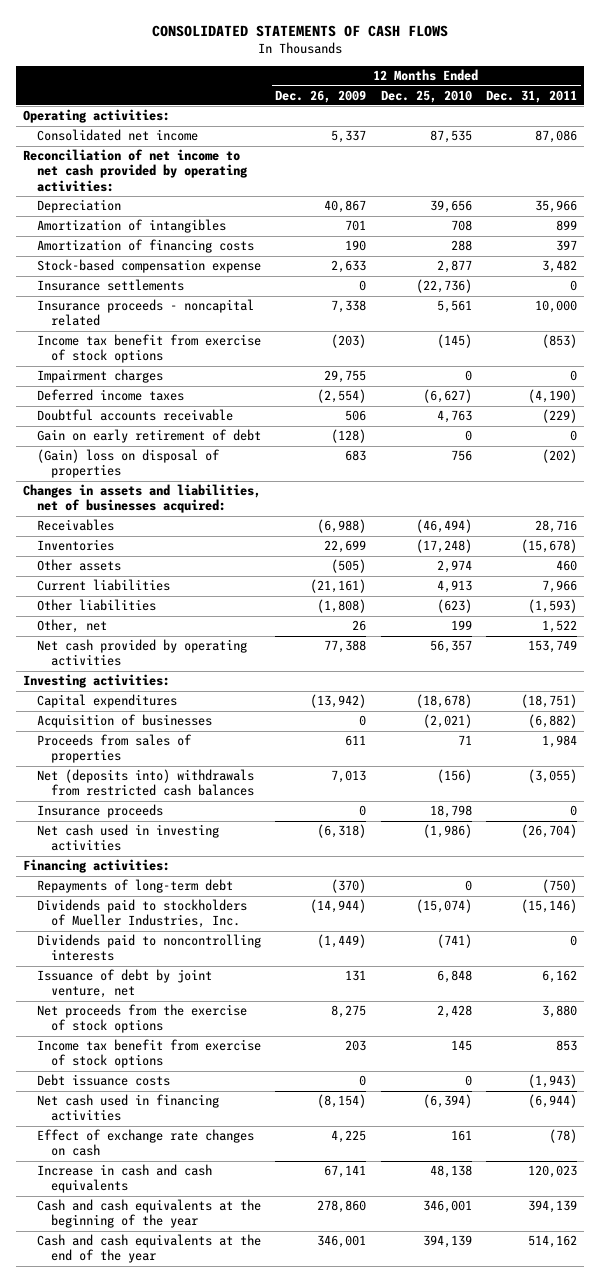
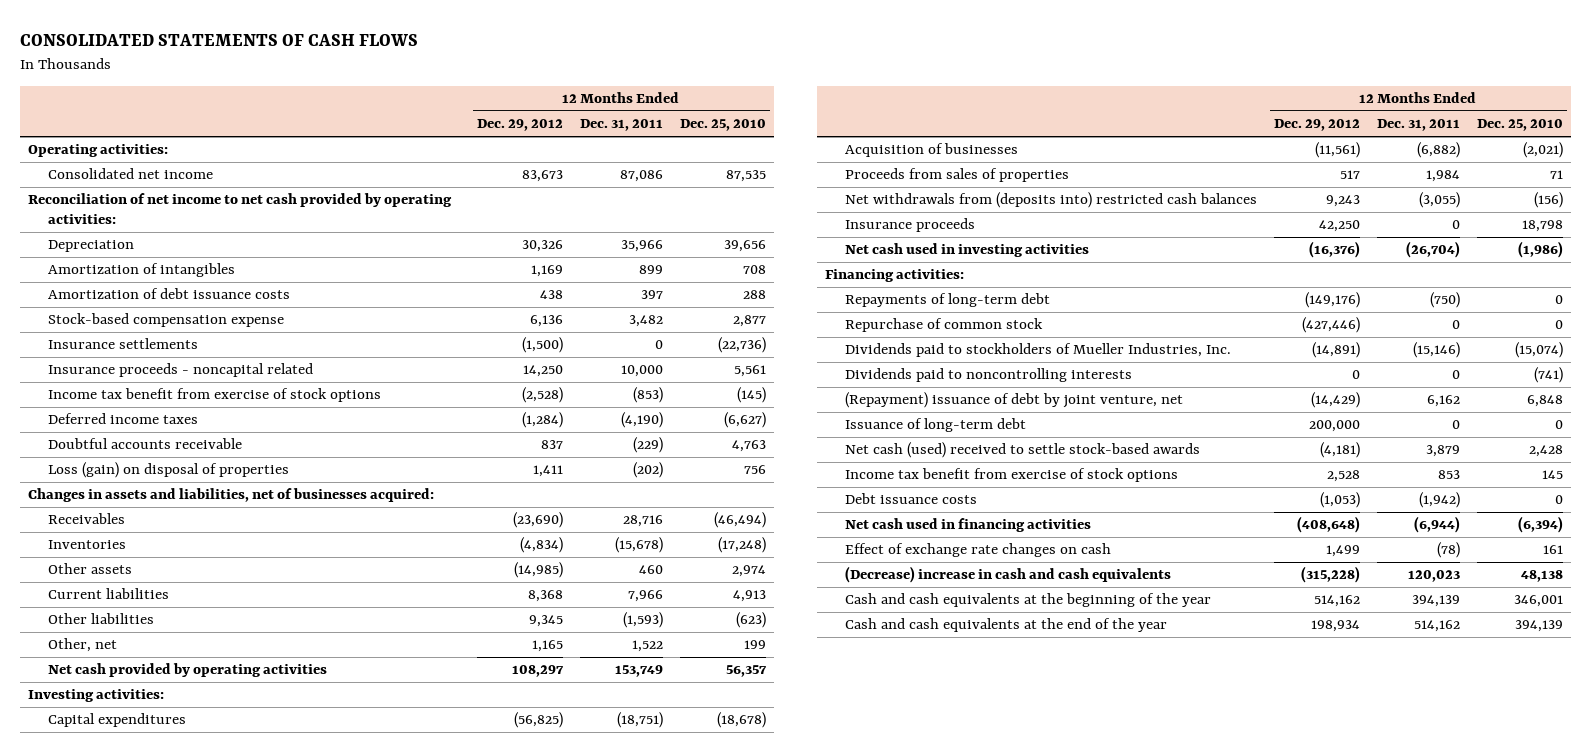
[275,89,367,103] Dec. 26, 2009 -> none
none -> [477,119,564,132] Dec. 29, 2012
[36,239,254,254] Amortization of financing costs -> [48,288,291,300] Amortization of debt issuance costs
[36,369,163,384] Impairment charges -> none
[36,429,261,444] Gain on early retirement of debt -> none
[36,449,220,479] (Gain) loss on disposal of properties -> [48,462,290,479] Loss (gain) on disposal of properties
[36,769,254,797] Net (deposits into) withdrawals from restricted cash balances -> [845,192,1258,209] Net withdrawals from (deposits into) restricted cash balances
none -> [845,318,1044,333] Repurchase of common stock
[36,1004,247,1034] Net proceeds from the exercise of stock options -> none
[36,969,212,999] Issuance of debt by joint venture, net -> [845,392,1184,409] (Repayment) issuance of debt by joint venture, net
none -> [845,418,1027,433] Issuance of long-term debt
none -> [845,442,1201,459] Net cash (used) received to settle stock-based awards
[528,1074,578,1089] (1,943) -> [1418,492,1460,509] (1,942)
[36,1164,212,1194] Increase in cash and cash equivalents -> [845,566,1172,584] (Decrease) increase in cash and cash equivalents

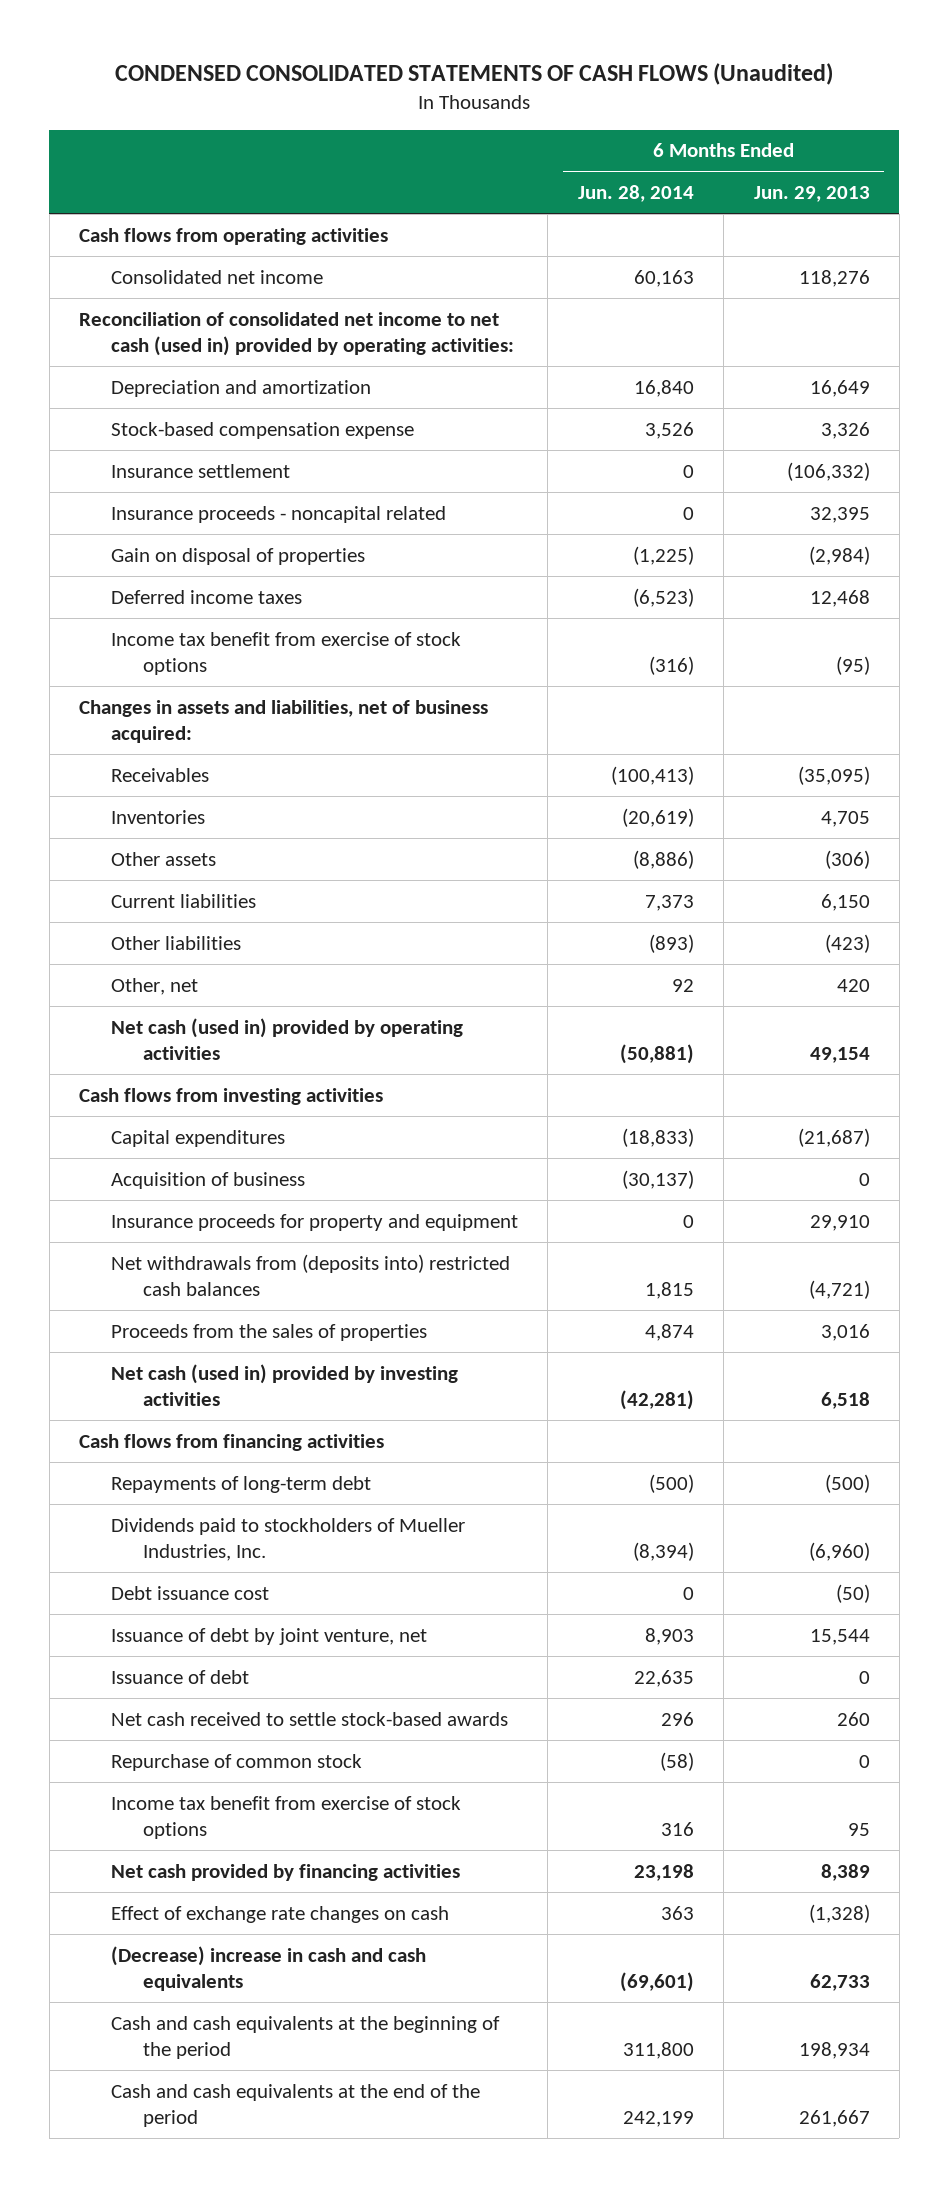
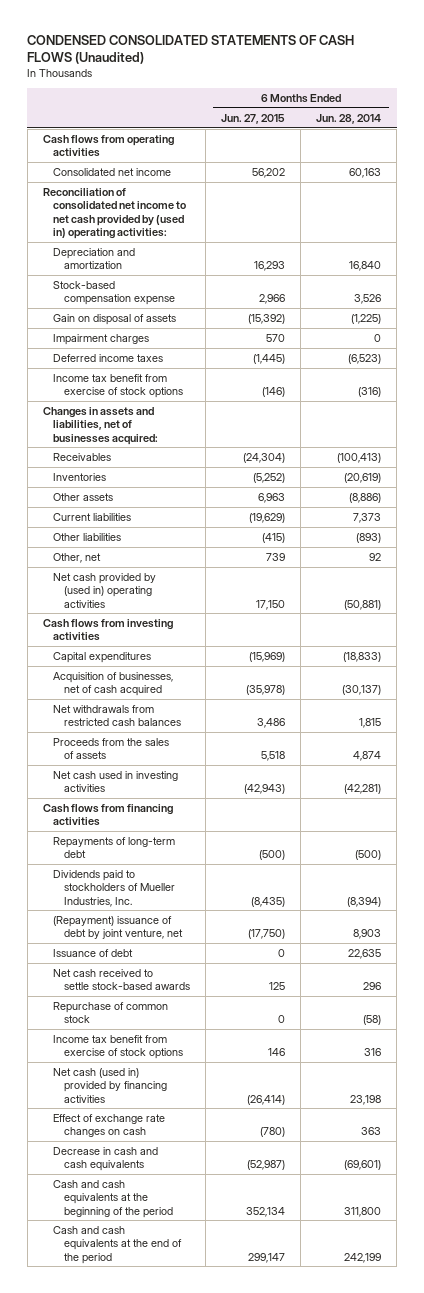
[753,186,870,203] Jun. 29, 2013 -> none
none -> [220,113,285,124] Jun. 27, 2015
[78,311,514,357] Reconciliation of consolidated net income to net cash (used in) provided by operating activities: -> [43,187,187,239] Reconciliation of consolidated net income to net cash provided by (used in) operating activities:
[110,463,290,478] Insurance settlement -> none
[110,505,446,523] Insurance proceeds - noncapital related -> none
[110,547,365,565] Gain on disposal of properties -> [53,313,177,325] Gain on disposal of assets
none -> [53,333,150,345] Impairment charges
[78,699,488,744] Changes in assets and liabilities, net of business acquired: -> [43,406,159,445] Changes in assets and liabilities, net of businesses acquired:
[110,1017,463,1061] Net cash (used in) provided by operating activities -> [53,572,157,608] Net cash provided by (used in) operating activities
[110,1213,518,1231] Insurance proceeds for property and equipment -> none
[110,1171,305,1189] Acquisition of business -> [53,671,174,697] Acquisition of businesses, net of cash acquired
[110,1253,510,1297] Net withdrawals from (deposits into) restricted cash balances -> [53,704,181,727] Net withdrawals from restricted cash balances
[110,1323,427,1341] Proceeds from the sales of properties -> [53,737,170,760] Proceeds from the sales of assets
[110,1363,458,1407] Net cash (used in) provided by investing activities -> [53,770,179,793] Net cash used in investing activities
[110,1585,269,1600] Debt issuance cost -> none
[110,1627,427,1645] Issuance of debt by joint venture, net -> [53,915,183,940] (Repayment) issuance of debt by joint venture, net
[110,1863,460,1881] Net cash provided by financing activities -> [53,1067,167,1103] Net cash (used in) provided by financing activities
[110,1945,426,1992] (Decrease) increase in cash and cash equivalents -> [53,1146,159,1172] Decrease in cash and cash equivalents

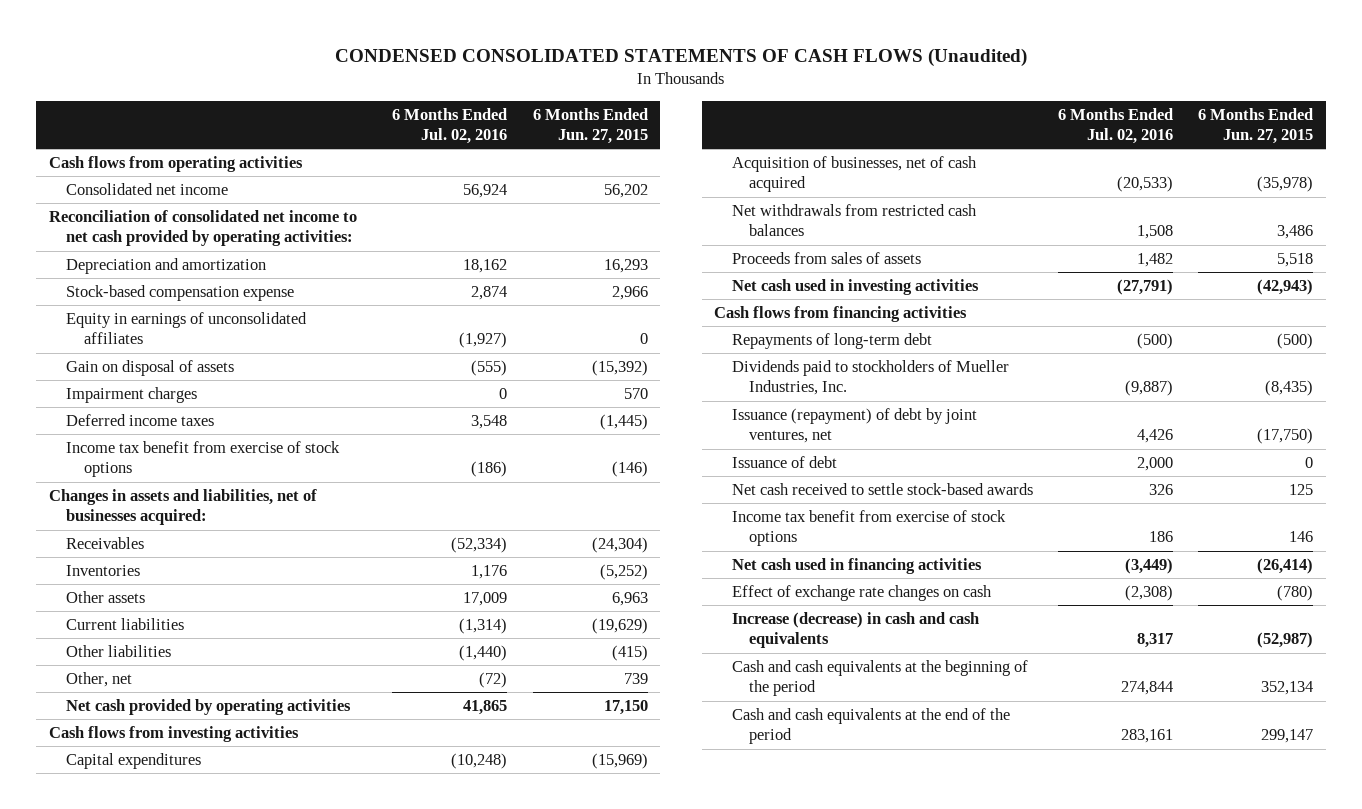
[316,113,382,124] Jun. 28, 2014 -> none
none -> [392,107,508,144] 6 Months Ended Jul. 02, 2016
[43,187,187,239] Reconciliation of consolidated net income to net cash provided by (used in) operating activities: -> [48,210,357,247] Reconciliation of consolidated net income to net cash provided by operating activities:
none -> [66,312,308,345] Equity in earnings of unconsolidated affiliates
[53,572,157,608] Net cash provided by (used in) operating activities -> [66,699,352,716] Net cash provided by operating activities
[53,737,170,760] Proceeds from the sales of assets -> [731,252,921,265] Proceeds from sales of assets
[53,915,183,940] (Repayment) issuance of debt by joint venture, net -> [731,408,977,444] Issuance (repayment) of debt by joint ventures, net
[53,1001,169,1024] Repurchase of common stock -> none
[53,1067,167,1103] Net cash (used in) provided by financing activities -> [731,558,982,575] Net cash used in financing activities
[53,1146,159,1172] Decrease in cash and cash equivalents -> [731,612,979,649] Increase (decrease) in cash and cash equivalents

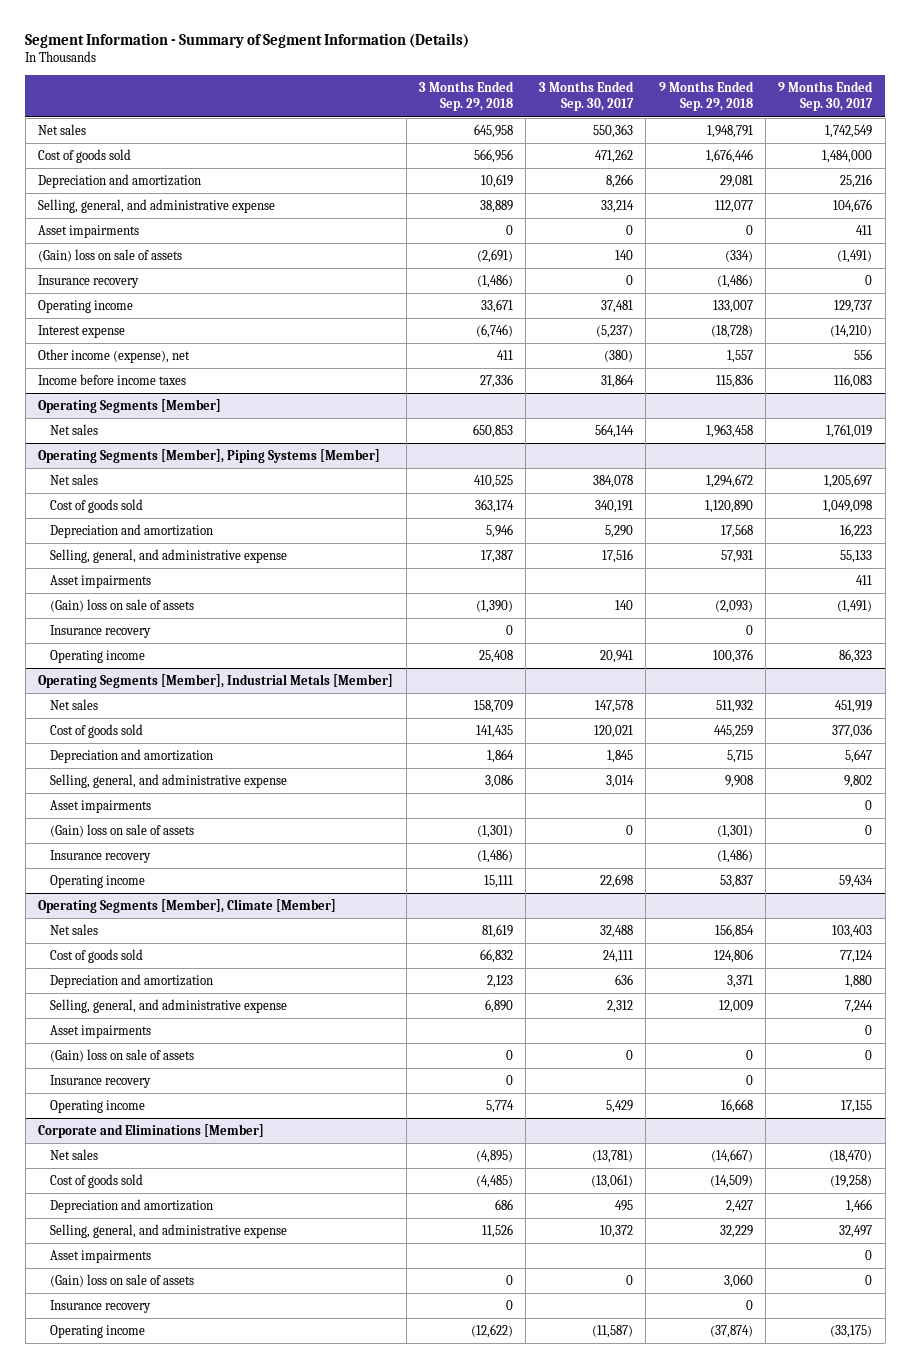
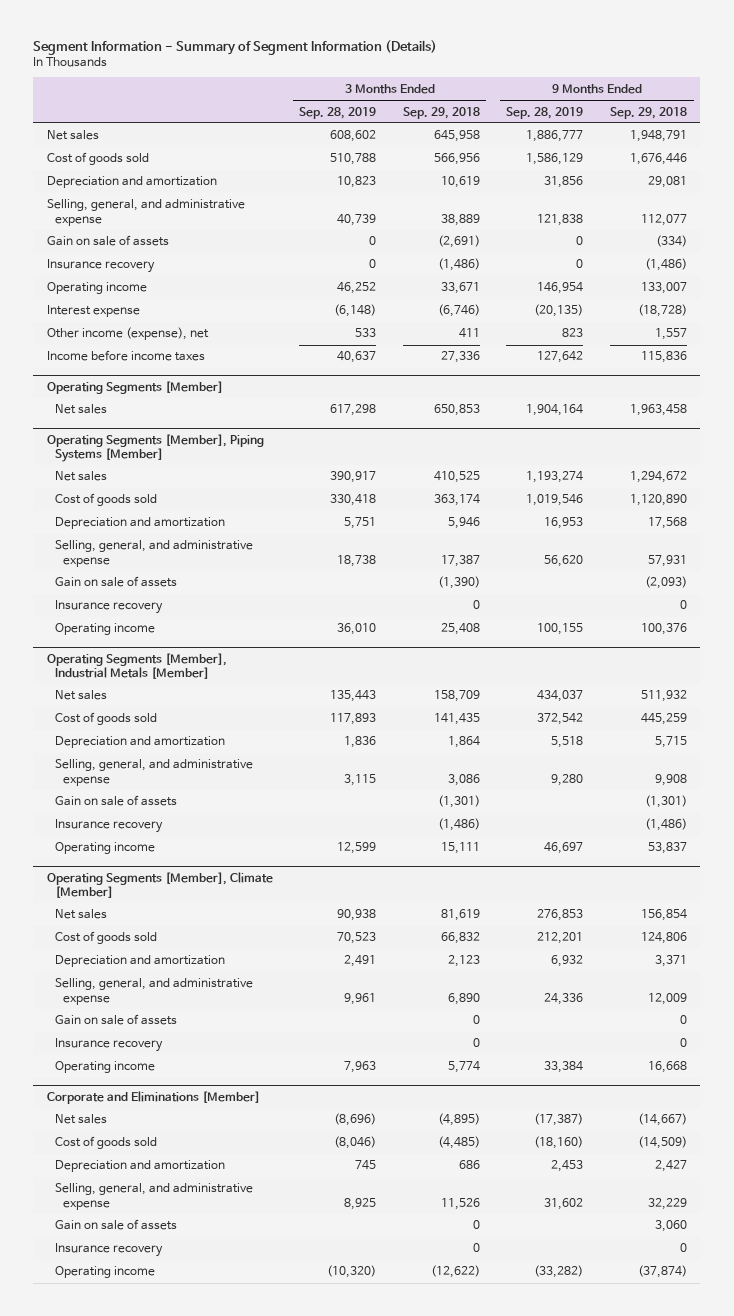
[538,81,634,112] 3 Months Ended Sep. 30, 2017 -> none
[778,81,874,112] 9 Months Ended Sep. 30, 2017 -> none
none -> [299,106,377,119] Sep. 28, 2019
none -> [506,106,584,119] Sep. 28, 2019
[38,224,140,238] Asset impairments -> none
[38,248,183,262] (Gain) loss on sale of assets -> [46,235,169,247] Gain on sale of assets
[50,574,152,588] Asset impairments -> none
[50,598,195,612] (Gain) loss on sale of assets -> [54,576,177,588] Gain on sale of assets
[50,799,152,813] Asset impairments -> none
[50,823,195,837] (Gain) loss on sale of assets -> [54,795,177,807] Gain on sale of assets
[50,1024,152,1038] Asset impairments -> none
[50,1048,195,1062] (Gain) loss on sale of assets -> [54,1014,177,1026] Gain on sale of assets
[50,1249,152,1263] Asset impairments -> none
[50,1273,195,1287] (Gain) loss on sale of assets -> [54,1219,177,1231] Gain on sale of assets

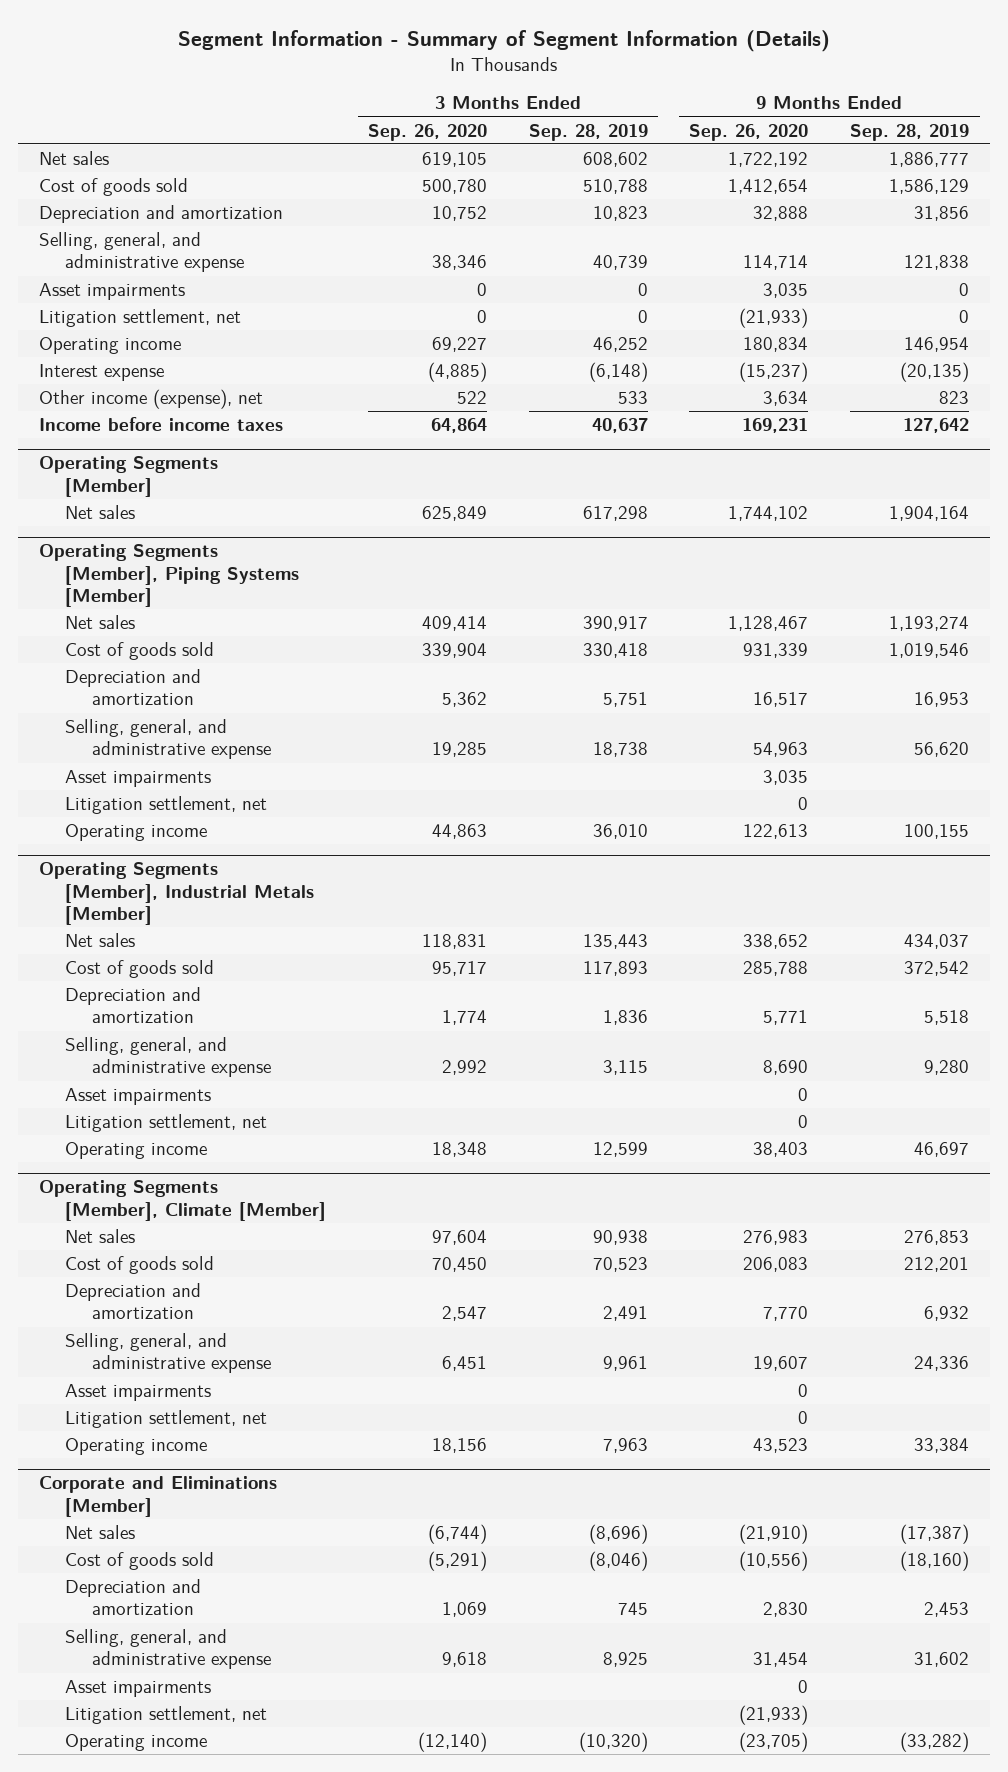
[402,106,480,119] Sep. 29, 2018 -> none
[609,106,687,119] Sep. 29, 2018 -> none
none -> [368,123,488,141] Sep. 26, 2020
none -> [689,123,809,141] Sep. 26, 2020
[46,235,169,247] Gain on sale of assets -> none
[46,259,155,274] Insurance recovery -> none
none -> [38,283,185,301] Asset impairments
none -> [38,309,241,328] Litigation settlement, net
[54,576,177,588] Gain on sale of assets -> none
[54,600,163,615] Insurance recovery -> none
none -> [65,770,212,788] Asset impairments
none -> [65,796,268,815] Litigation settlement, net
[54,795,177,807] Gain on sale of assets -> none
[54,819,163,834] Insurance recovery -> none
none -> [65,1088,212,1106] Asset impairments
none -> [65,1114,268,1133] Litigation settlement, net
[54,1014,177,1026] Gain on sale of assets -> none
[54,1038,163,1053] Insurance recovery -> none
none -> [65,1384,212,1402] Asset impairments
none -> [65,1410,268,1429] Litigation settlement, net
[54,1219,177,1231] Gain on sale of assets -> none
[54,1243,163,1258] Insurance recovery -> none
none -> [65,1680,212,1698] Asset impairments
none -> [65,1706,268,1725] Litigation settlement, net

